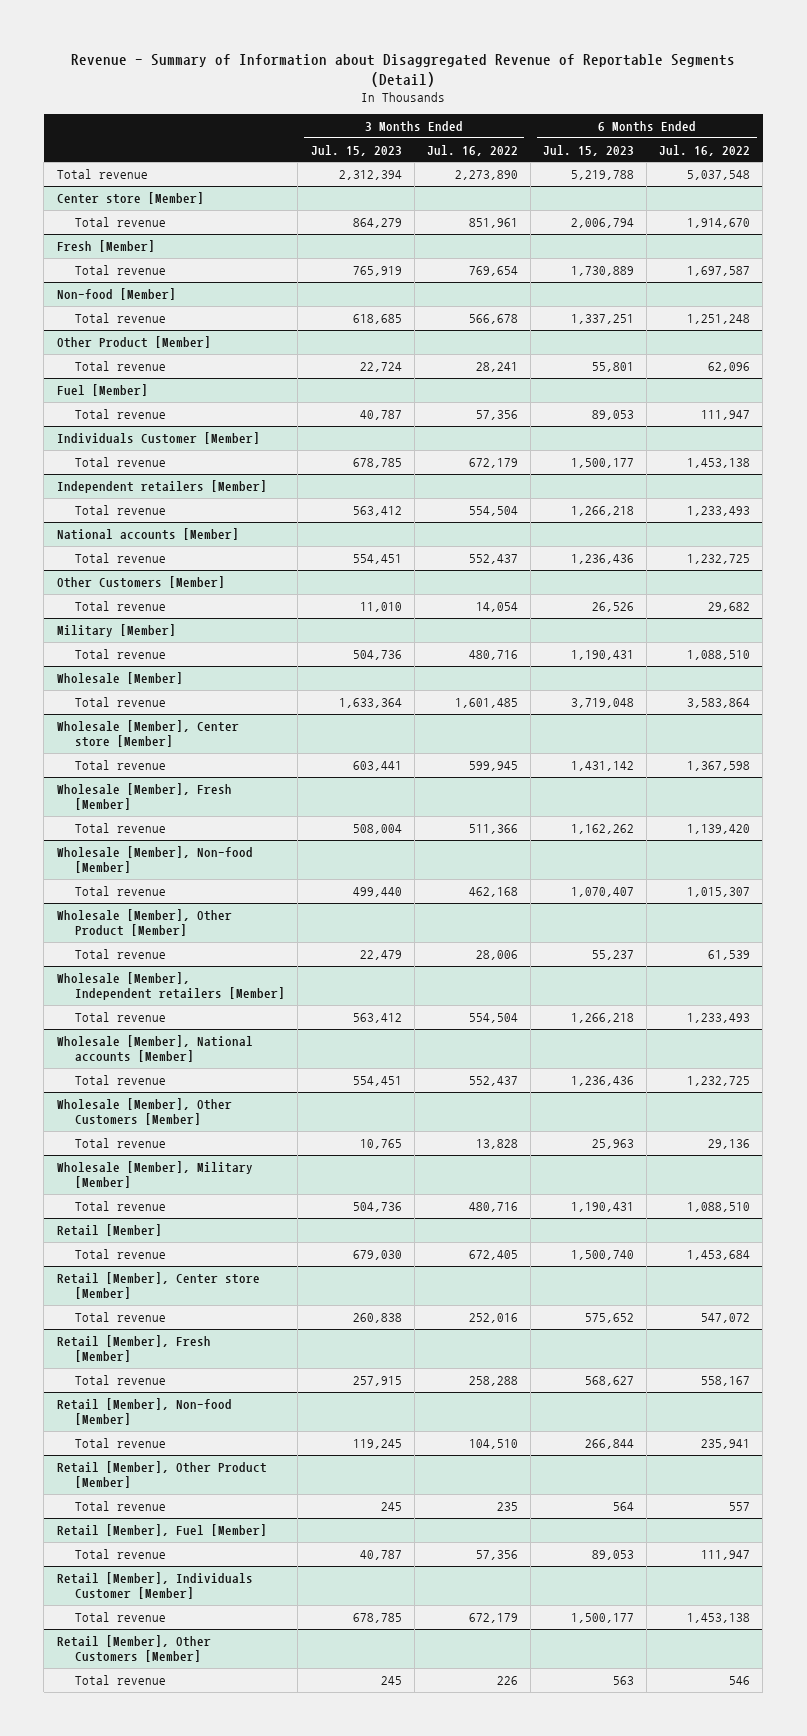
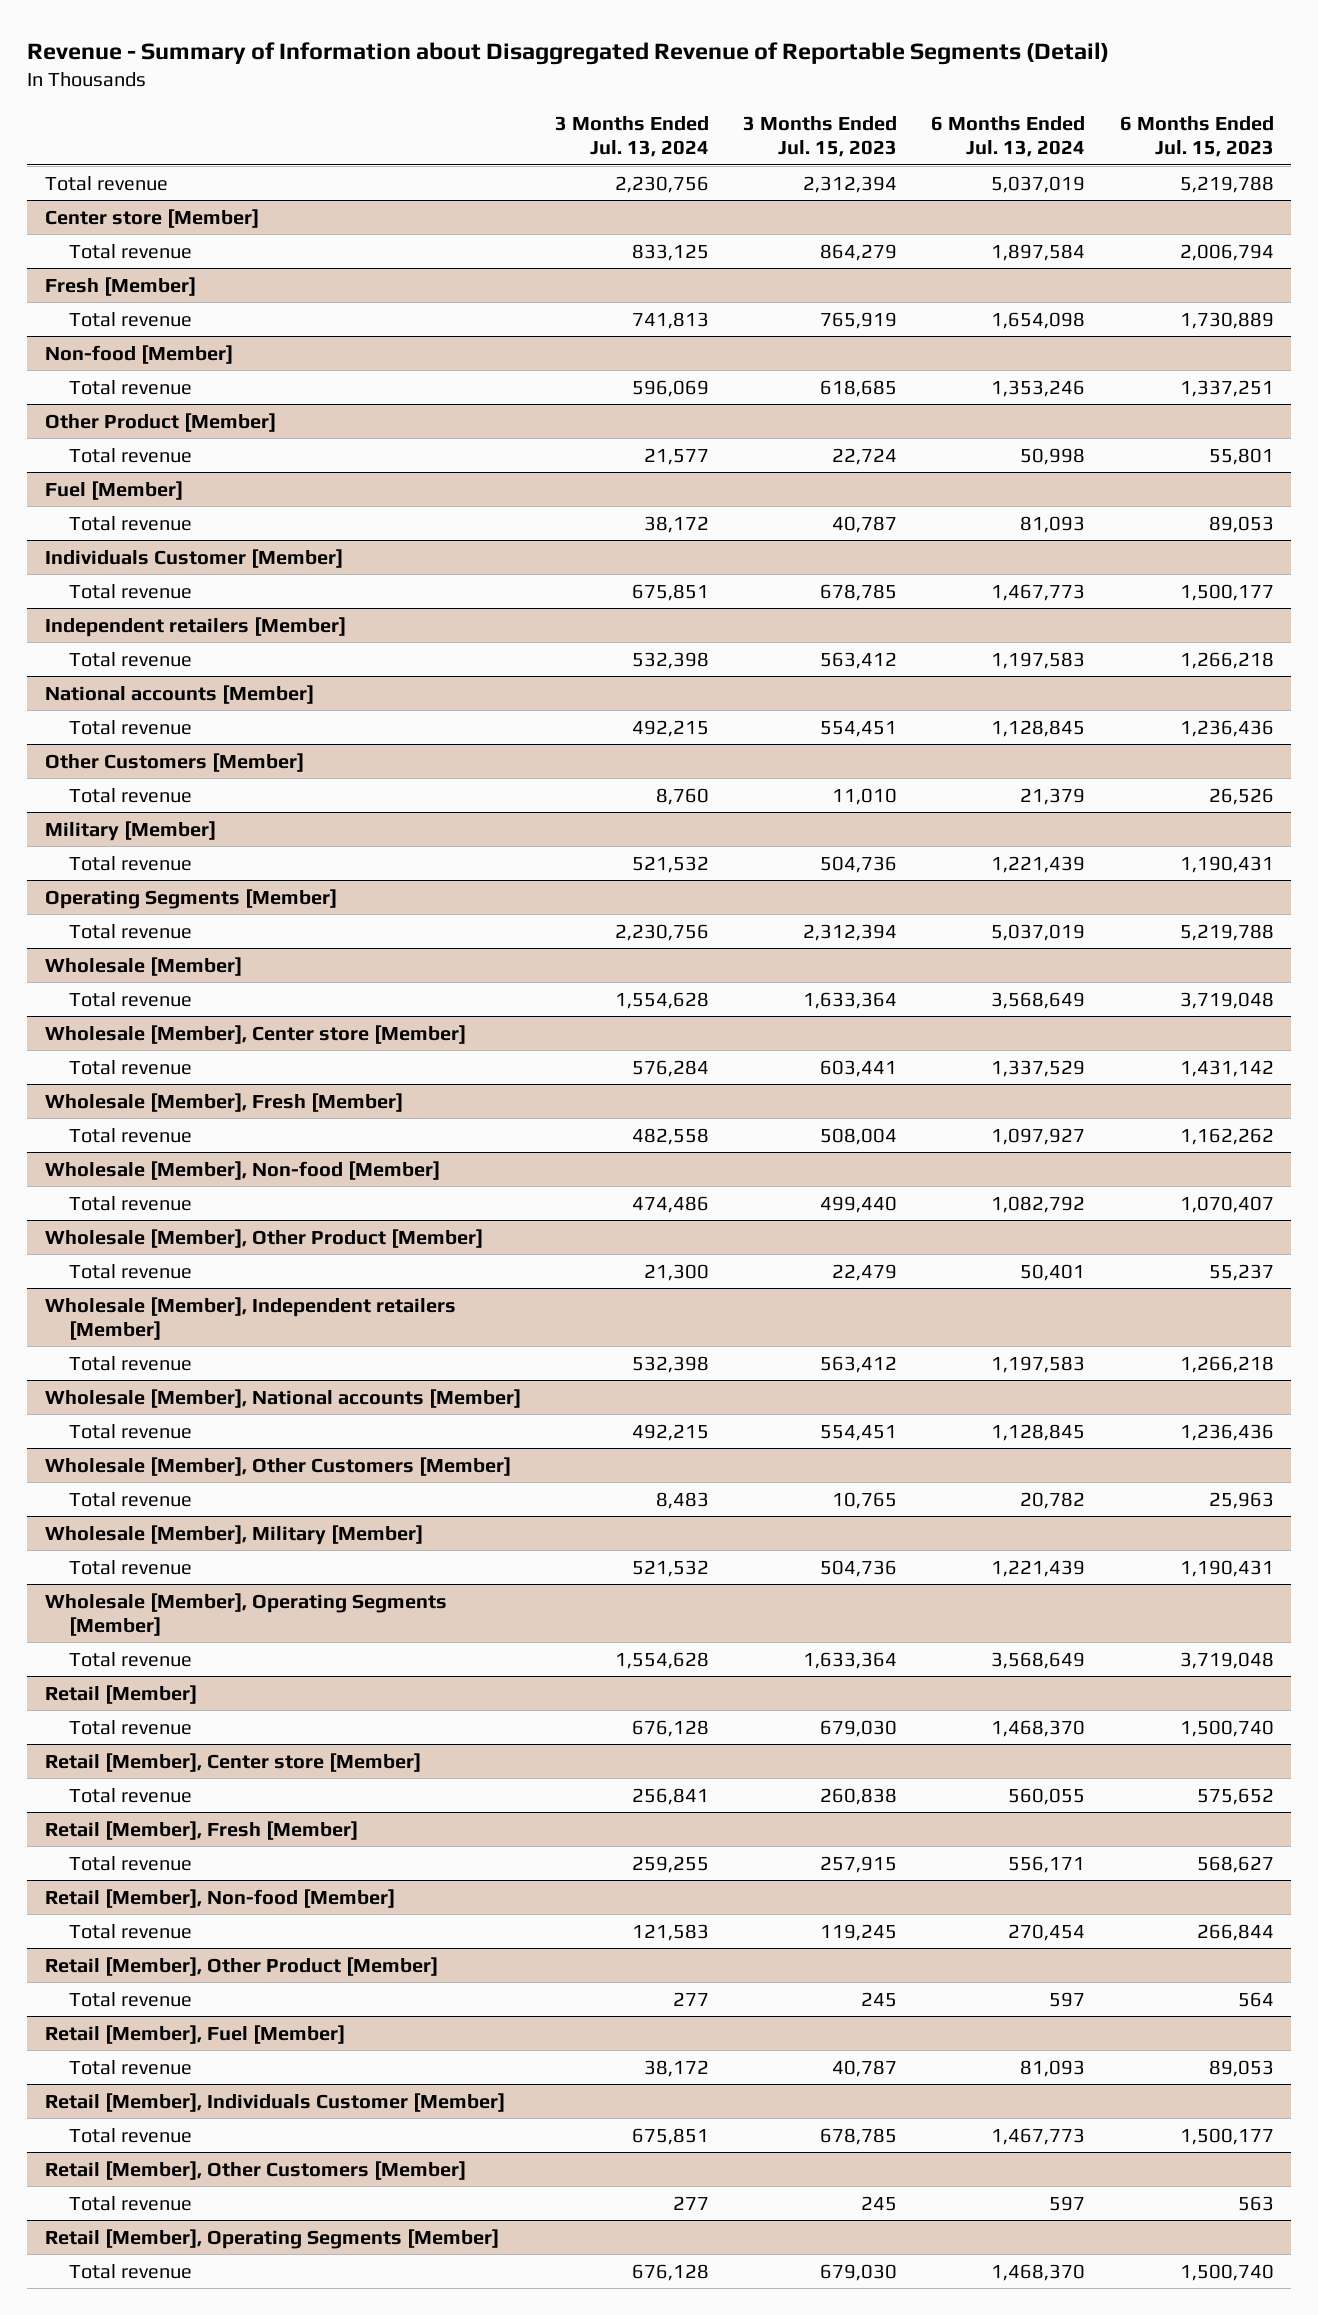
[426,144,518,156] Jul. 16, 2022 -> none
[659,144,751,156] Jul. 16, 2022 -> none
none -> [554,115,709,158] 3 Months Ended Jul. 13, 2024
none -> [931,115,1086,158] 6 Months Ended Jul. 13, 2024
none -> [44,888,337,909] Operating Segments [Member]
none -> [68,923,192,939] Total revenue
none -> [44,1592,447,1636] Wholesale [Member], Operating Segments [Member]
none -> [68,1651,192,1667] Total revenue
none -> [44,2228,499,2249] Retail [Member], Operating Segments [Member]
none -> [68,2263,192,2279] Total revenue

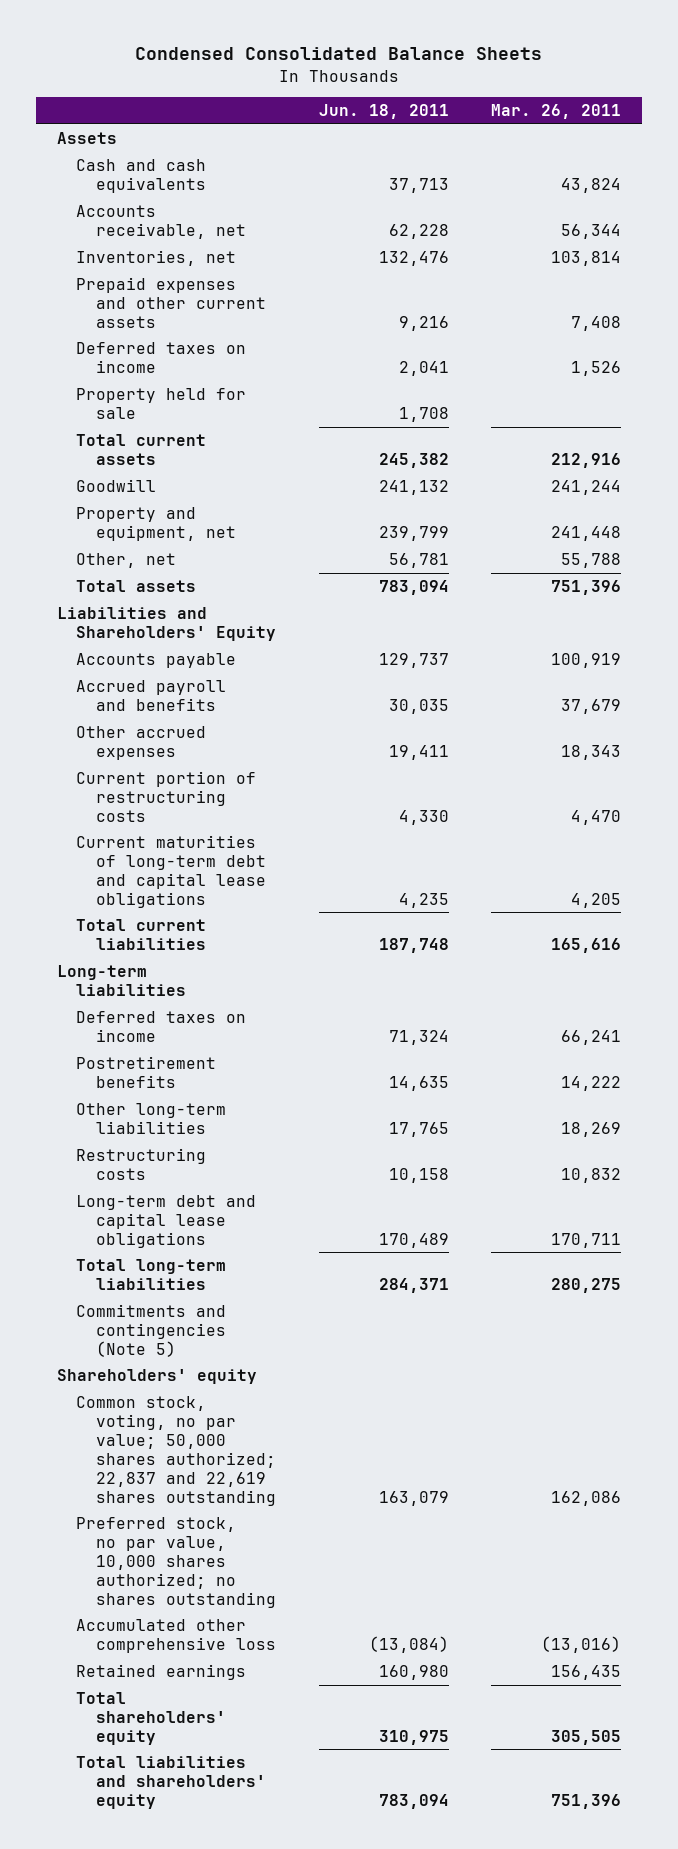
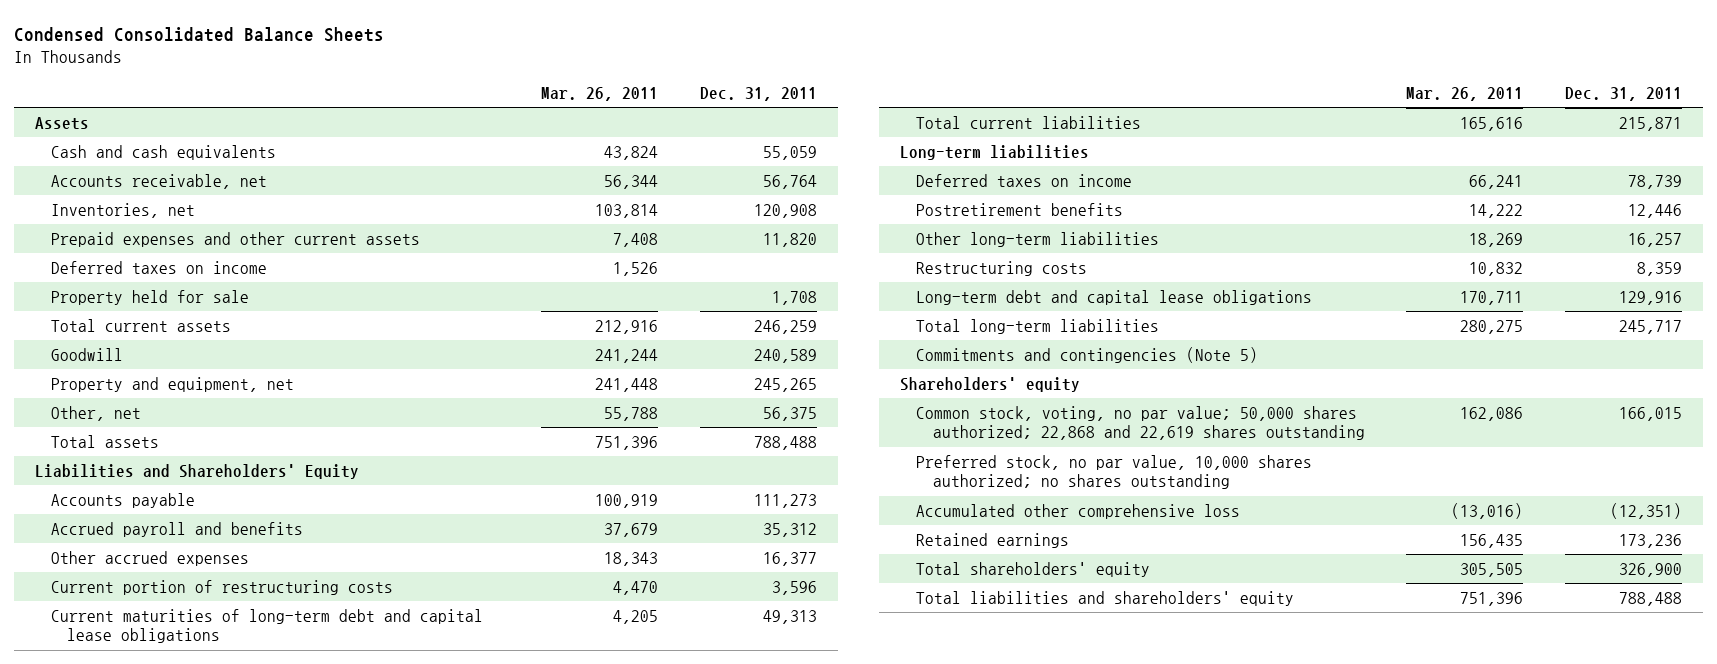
[318,104,449,120] Jun. 18, 2011 -> none
none -> [699,87,817,102] Dec. 31, 2011
[76,1396,276,1506] Common stock, voting, no par value; 50,000 shares authorized; 22,837 and 22,619 shares outstanding -> [916,405,1365,441] Common stock, voting, no par value; 50,000 shares authorized; 22,868 and 22,619 shares outstanding

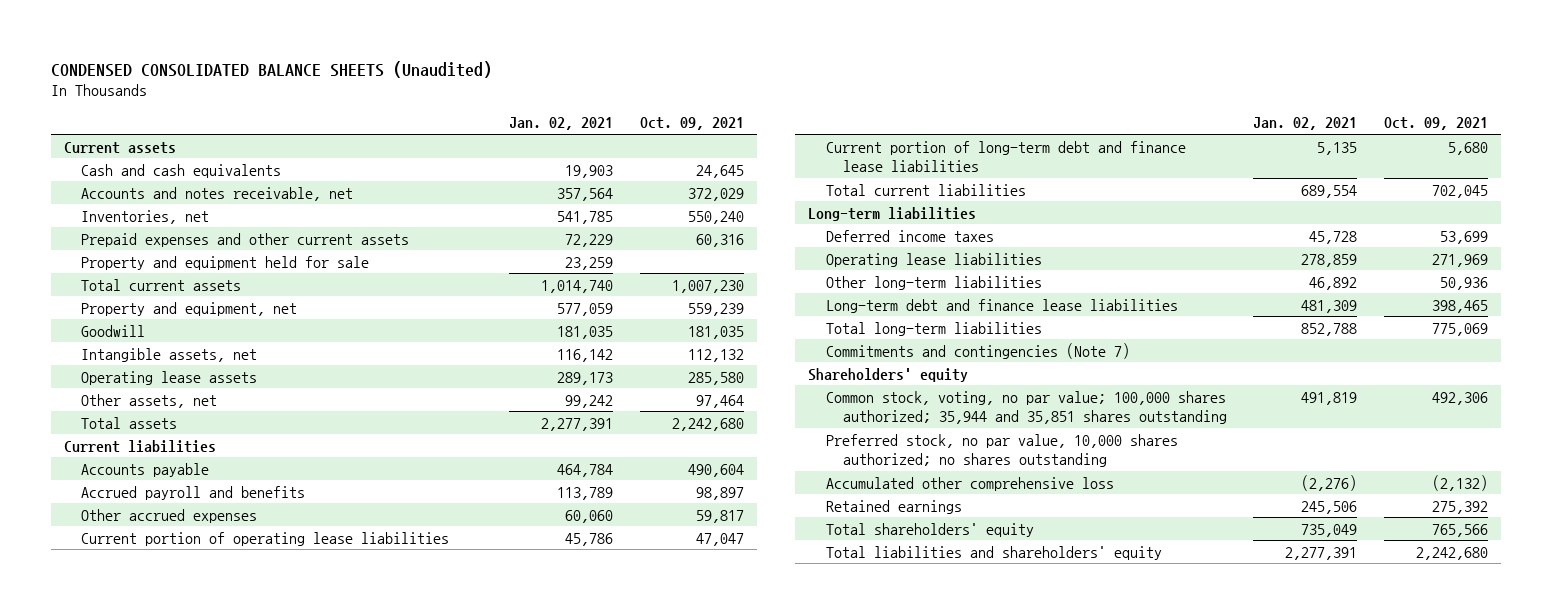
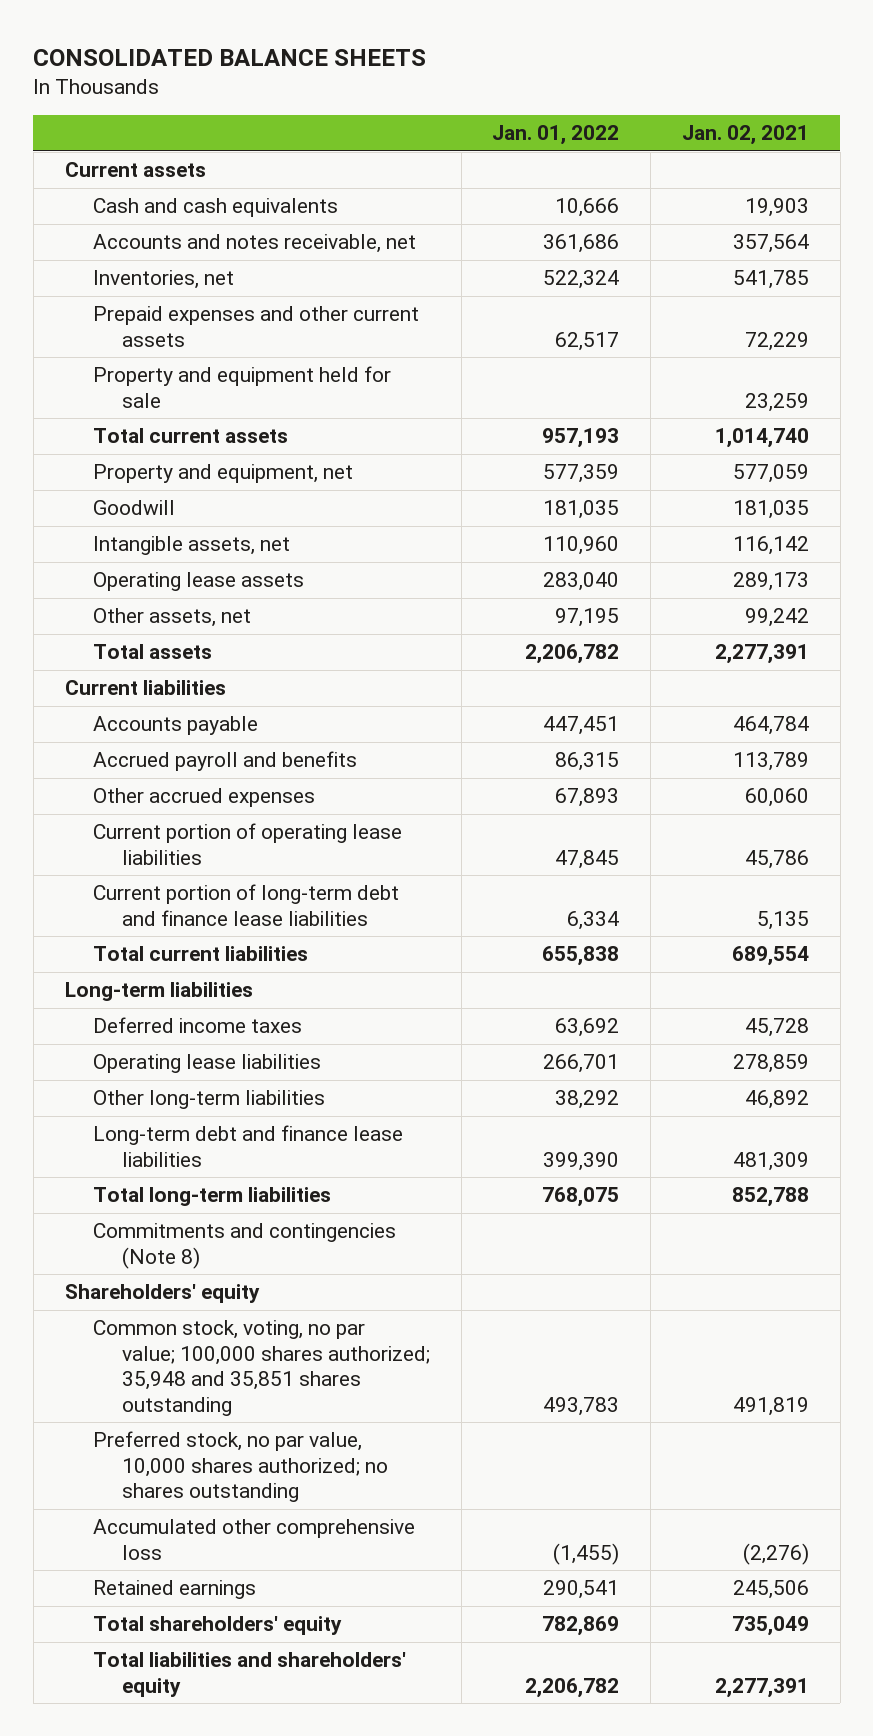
[50,60,492,78] CONDENSED CONSOLIDATED BALANCE SHEETS (Unaudited) -> [33,48,427,66] CONSOLIDATED BALANCE SHEETS
[639,117,744,131] Oct. 09, 2021 -> none
none -> [492,125,620,146] Jan. 01, 2022
[825,342,1130,359] Commitments and contingencies (Note 7) -> [93,1223,397,1269] Commitments and contingencies (Note 8)
[825,390,1227,425] Common stock, voting, no par value; 100,000 shares authorized; 35,944 and 35,851 shares outstanding -> [93,1320,430,1416] Common stock, voting, no par value; 100,000 shares authorized; 35,948 and 35,851 shares outstanding

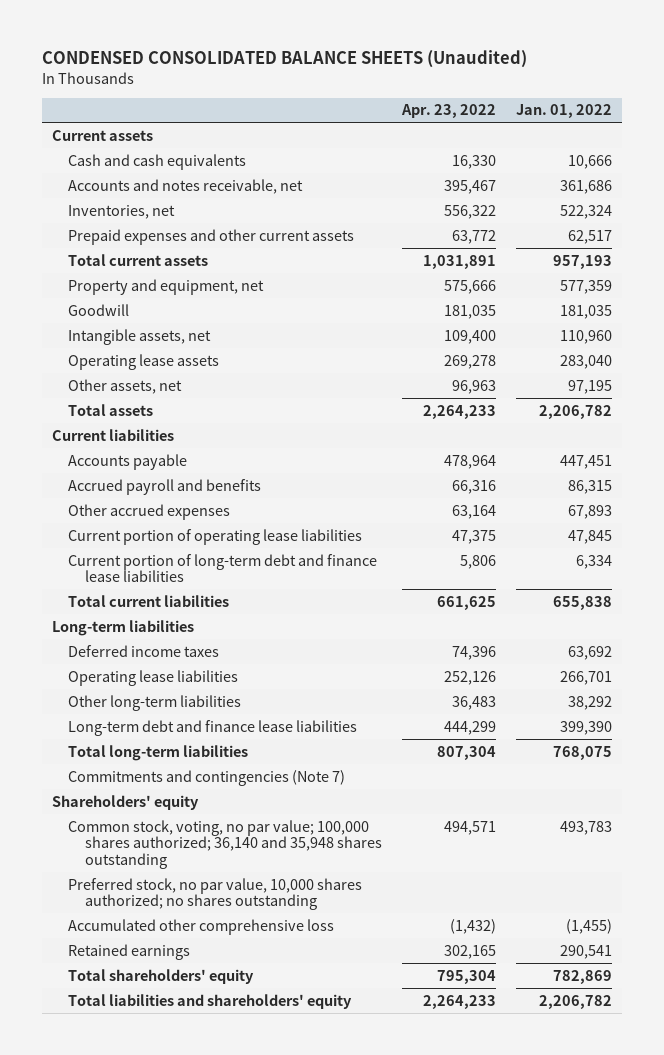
[33,48,427,66] CONSOLIDATED BALANCE SHEETS -> [42,50,528,69] CONDENSED CONSOLIDATED BALANCE SHEETS (Unaudited)
[681,125,809,146] Jan. 02, 2021 -> none
none -> [400,104,496,119] Apr. 23, 2022
[93,366,392,408] Property and equipment held for sale -> none
[93,1223,397,1269] Commitments and contingencies (Note 8) -> [68,769,346,786] Commitments and contingencies (Note 7)
[93,1320,430,1416] Common stock, voting, no par value; 100,000 shares authorized; 35,948 and 35,851 shares outstanding -> [68,819,382,869] Common stock, voting, no par value; 100,000 shares authorized; 36,140 and 35,948 shares outstanding

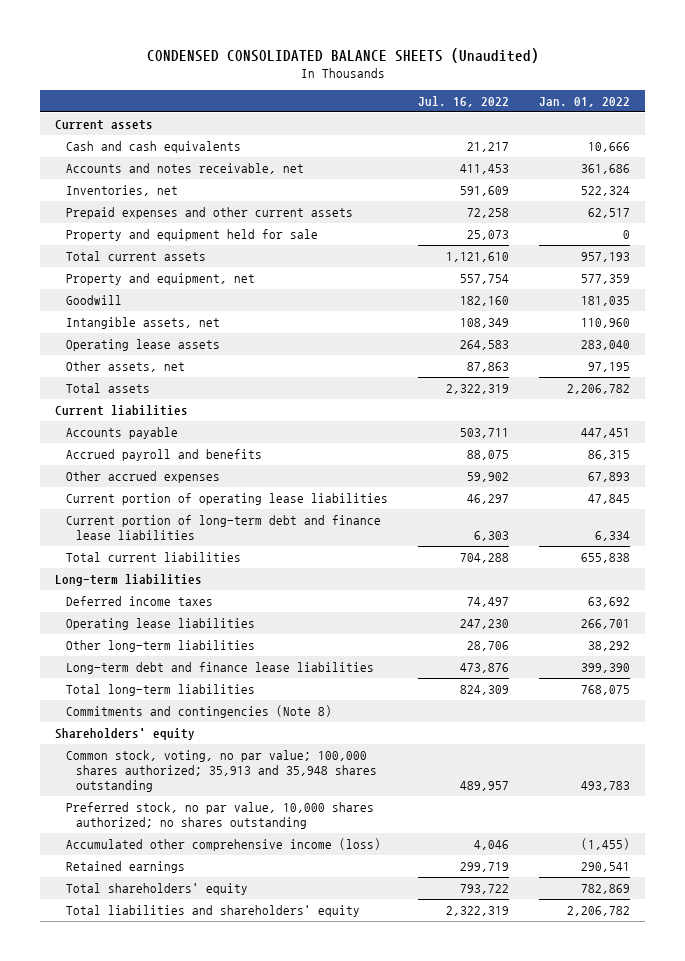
[400,104,496,119] Apr. 23, 2022 -> none
none -> [417,95,509,107] Jul. 16, 2022
none -> [65,229,318,242] Property and equipment held for sale
[68,769,346,786] Commitments and contingencies (Note 7) -> [65,705,332,719] Commitments and contingencies (Note 8)
[68,819,382,869] Common stock, voting, no par value; 100,000 shares authorized; 36,140 and 35,948 shares outstanding -> [65,750,378,792] Common stock, voting, no par value; 100,000 shares authorized; 35,913 and 35,948 shares outstanding
[68,918,335,935] Accumulated other comprehensive loss -> [65,838,381,852] Accumulated other comprehensive income (loss)

